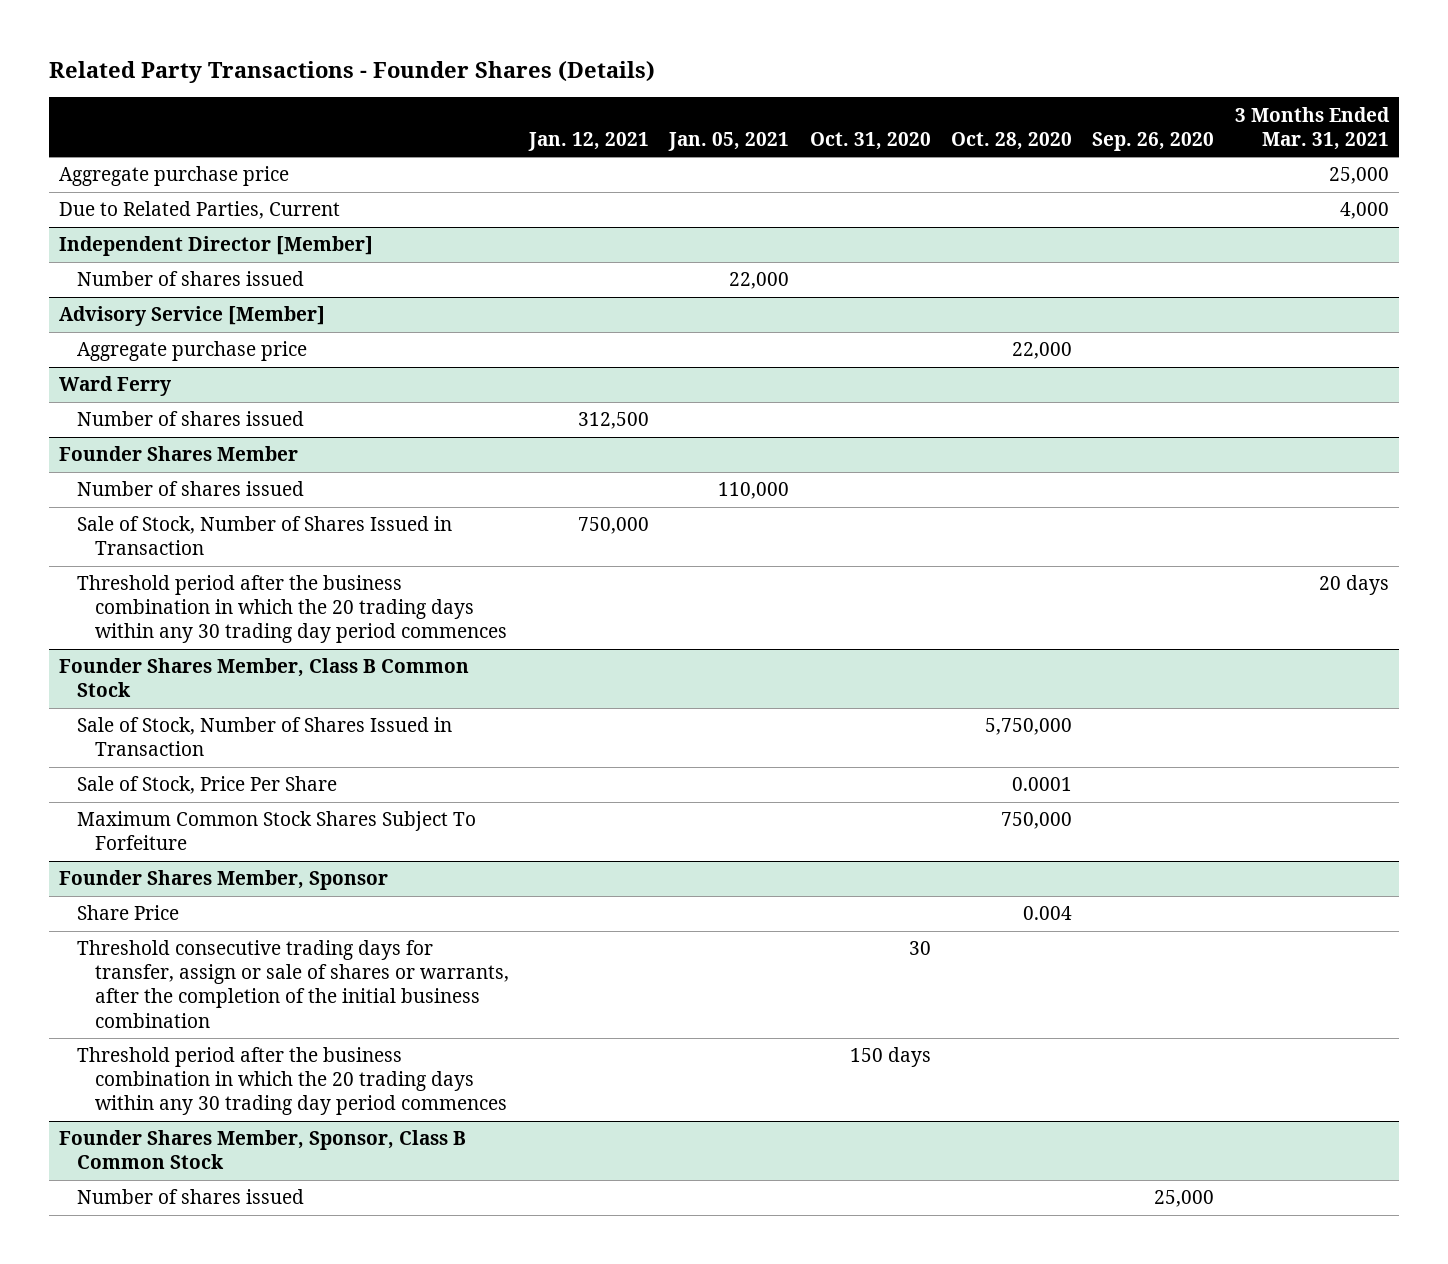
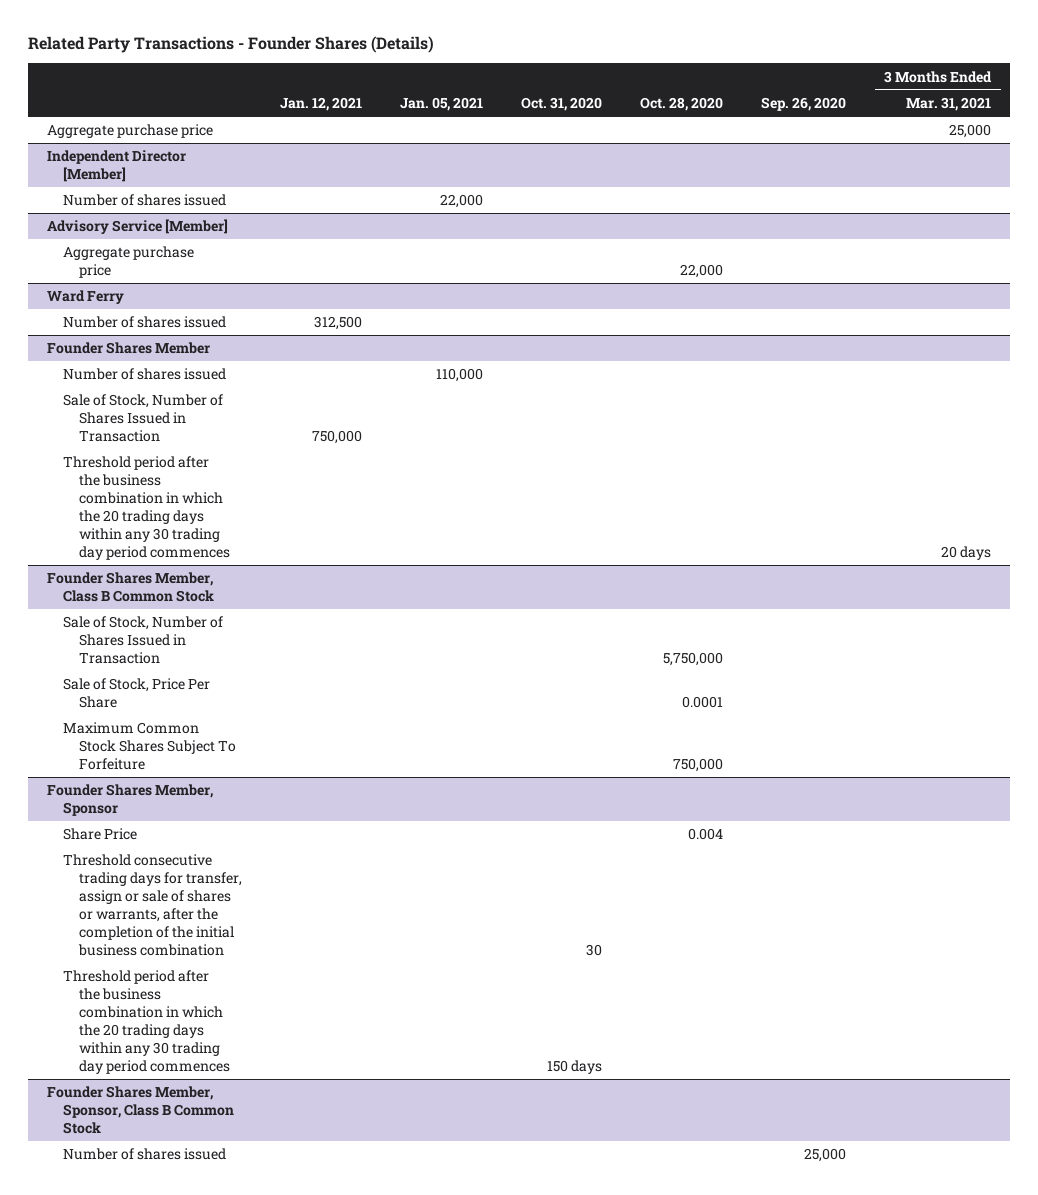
[58,201,340,220] Due to Related Parties, Current -> none

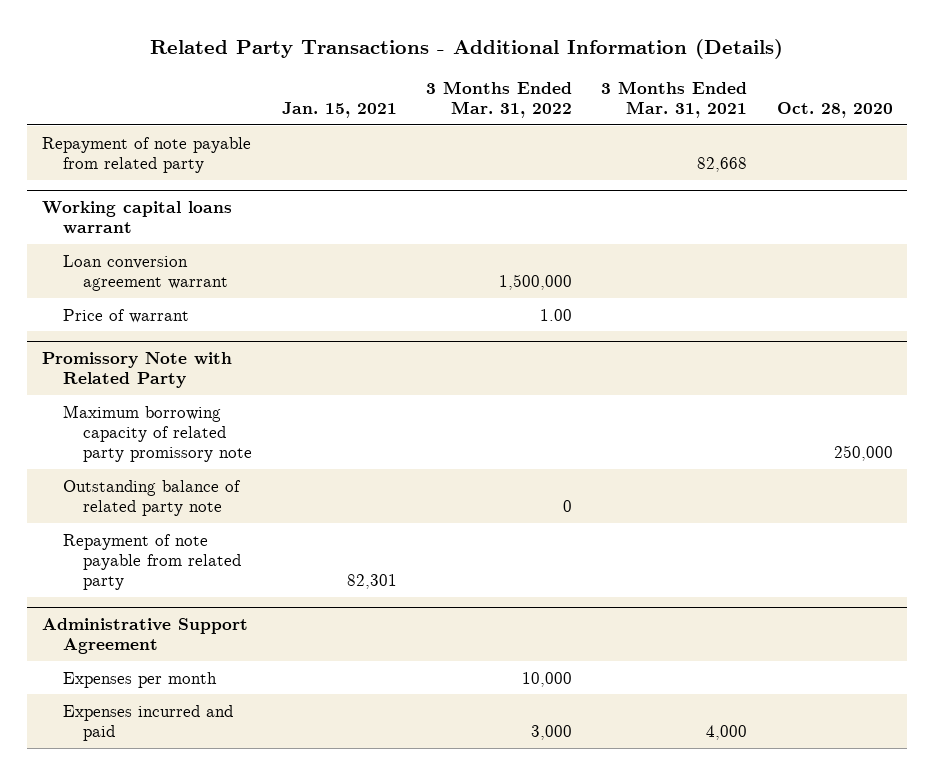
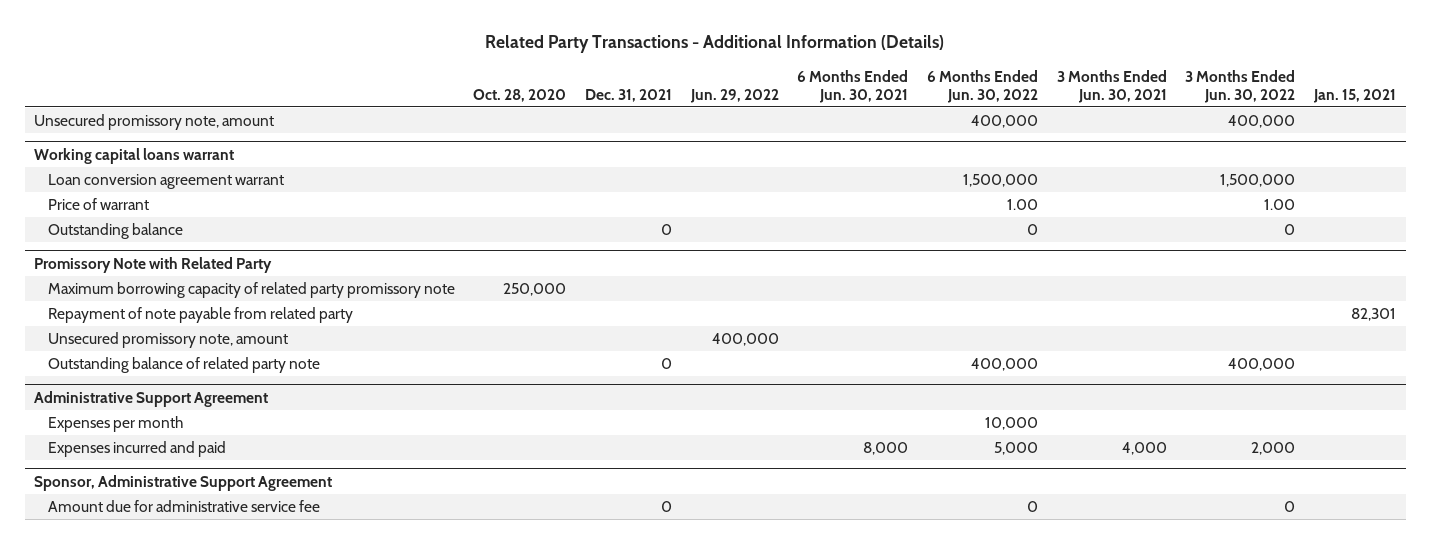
[425,80,572,118] 3 Months Ended Mar. 31, 2022 -> none
[601,80,748,118] 3 Months Ended Mar. 31, 2021 -> none
none -> [585,88,673,102] Dec. 31, 2021
none -> [689,88,779,103] Jun. 29, 2022
none -> [797,69,909,103] 6 Months Ended Jun. 30, 2021
none -> [927,69,1039,103] 6 Months Ended Jun. 30, 2022
none -> [1056,69,1167,103] 3 Months Ended Jun. 30, 2021
none -> [1185,69,1296,103] 3 Months Ended Jun. 30, 2022
[42,136,252,173] Repayment of note payable from related party -> none
none -> [33,113,274,130] Unsecured promissory note, amount
none -> [47,222,183,239] Outstanding balance
none -> [47,331,288,348] Unsecured promissory note, amount
[62,479,241,516] Outstanding balance of related party note -> [47,356,320,373] Outstanding balance of related party note
none -> [33,474,332,491] Sponsor, Administrative Support Agreement
none -> [47,499,320,512] Amount due for administrative service fee

